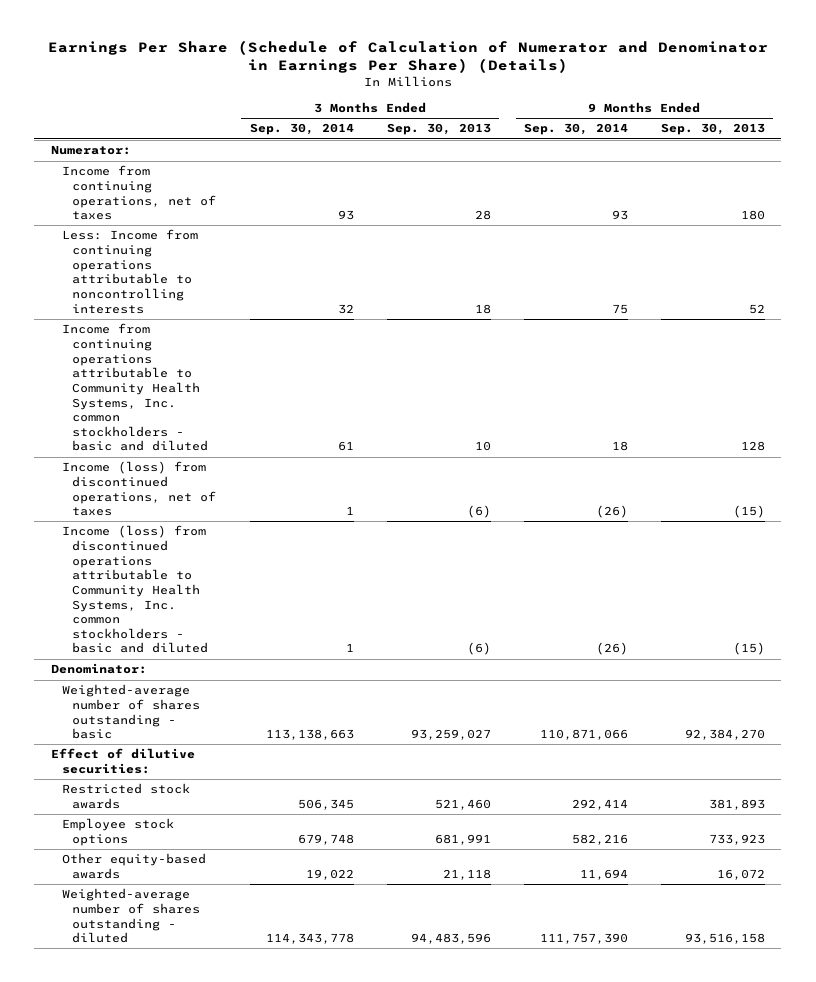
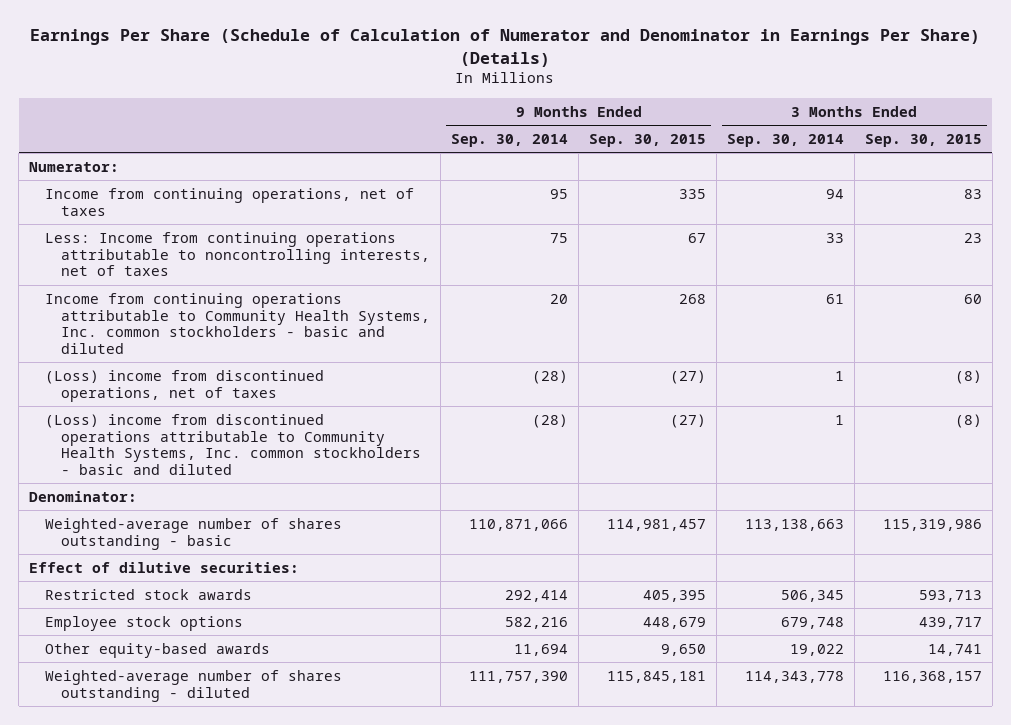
[386,123,491,136] Sep. 30, 2013 -> none
[660,123,765,136] Sep. 30, 2013 -> none
none -> [589,133,707,147] Sep. 30, 2015
none -> [864,133,982,147] Sep. 30, 2015
[337,210,354,221] 93 -> [825,188,844,199] 94
[611,210,628,221] 93 -> [550,188,569,199] 95
[61,229,198,314] Less: Income from continuing operations attributable to noncontrolling interests -> [45,231,431,277] Less: Income from continuing operations attributable to noncontrolling interests, net of taxes
[337,303,354,314] 32 -> [825,232,844,243] 33
[611,441,628,452] 18 -> [550,293,569,304] 20
[61,461,217,517] Income (loss) from discontinued operations, net of taxes -> [45,369,325,402] (Loss) income from discontinued operations, net of taxes
[595,505,628,519] (26) -> [532,369,569,384] (28)
[61,525,209,654] Income (loss) from discontinued operations attributable to Community Health Systems, Inc. common stockholders - basic and diluted -> [45,413,422,476] (Loss) income from discontinued operations attributable to Community Health Systems, Inc. common stockholders - basic and diluted
[595,642,628,656] (26) -> [532,413,569,428] (28)

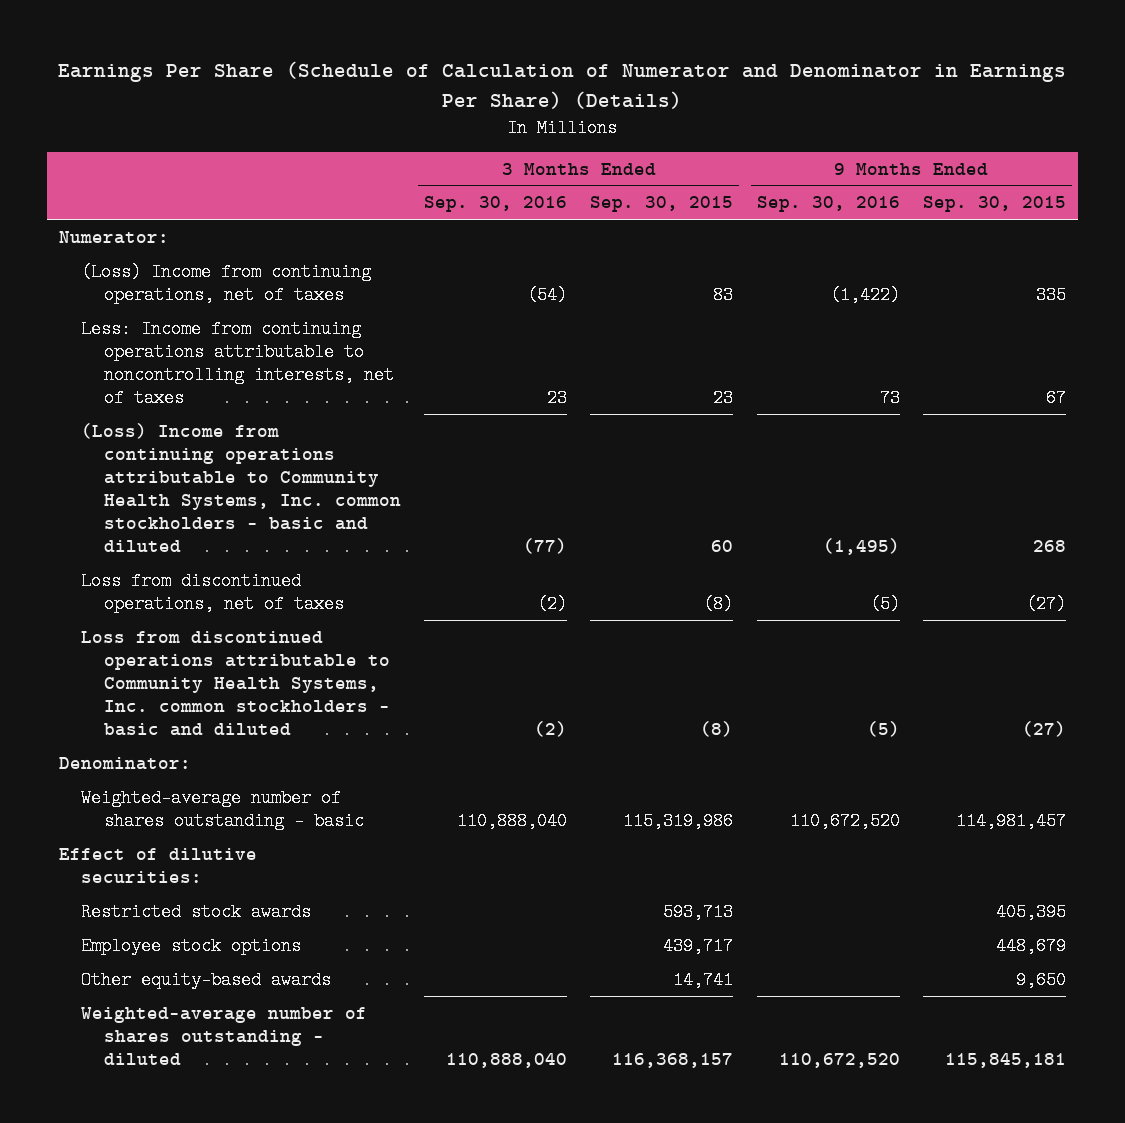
[451,133,569,147] Sep. 30, 2014 -> none
[726,133,844,147] Sep. 30, 2014 -> none
none -> [423,196,567,213] Sep. 30, 2016
none -> [756,196,900,213] Sep. 30, 2016
[45,187,415,216] Income from continuing operations, net of taxes -> [81,262,372,304] (Loss) Income from continuing operations, net of taxes
[45,292,431,355] Income from continuing operations attributable to Community Health Systems, Inc. common stockholders - basic and diluted -> [81,422,401,552] (Loss) Income from continuing operations attributable to Community Health Systems, Inc. common stockholders - basic and diluted
[45,369,325,402] (Loss) income from discontinued operations, net of taxes -> [81,571,344,613] Loss from discontinued operations, net of taxes
[45,413,422,476] (Loss) income from discontinued operations attributable to Community Health Systems, Inc. common stockholders - basic and diluted -> [81,630,390,736] Loss from discontinued operations attributable to Community Health Systems, Inc. common stockholders - basic and diluted

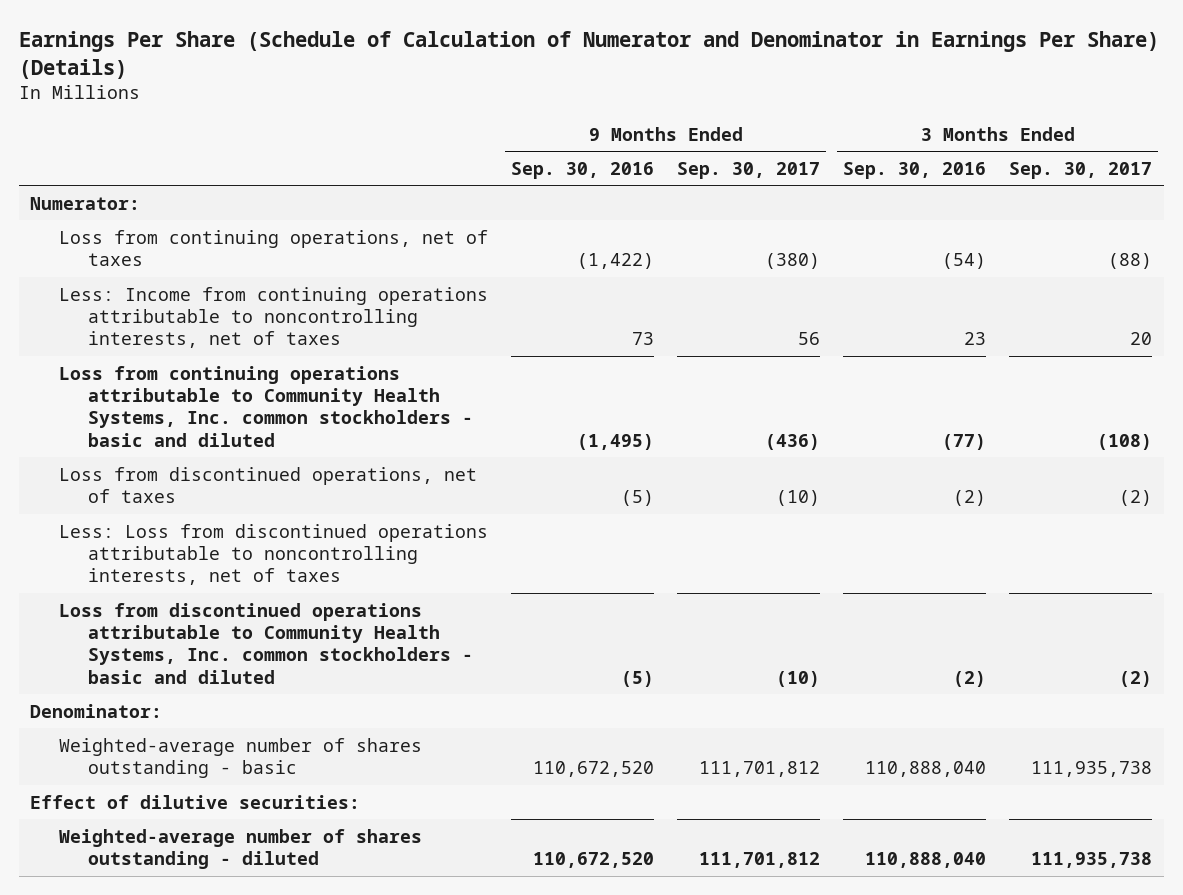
[590,196,734,213] Sep. 30, 2015 -> none
[923,196,1067,213] Sep. 30, 2015 -> none
none -> [677,161,821,179] Sep. 30, 2017
none -> [1009,161,1153,179] Sep. 30, 2017
[81,262,372,304] (Loss) Income from continuing operations, net of taxes -> [59,229,489,266] Loss from continuing operations, net of taxes
[81,422,401,552] (Loss) Income from continuing operations attributable to Community Health Systems, Inc. common stockholders - basic and diluted -> [59,365,473,447] Loss from continuing operations attributable to Community Health Systems, Inc. common stockholders - basic and diluted
none -> [59,523,489,586] Less: Loss from discontinued operations attributable to noncontrolling interests, net of taxes
[81,902,312,921] Restricted stock awards -> none
[81,936,302,955] Employee stock options -> none
[81,970,332,989] Other equity-based awards -> none

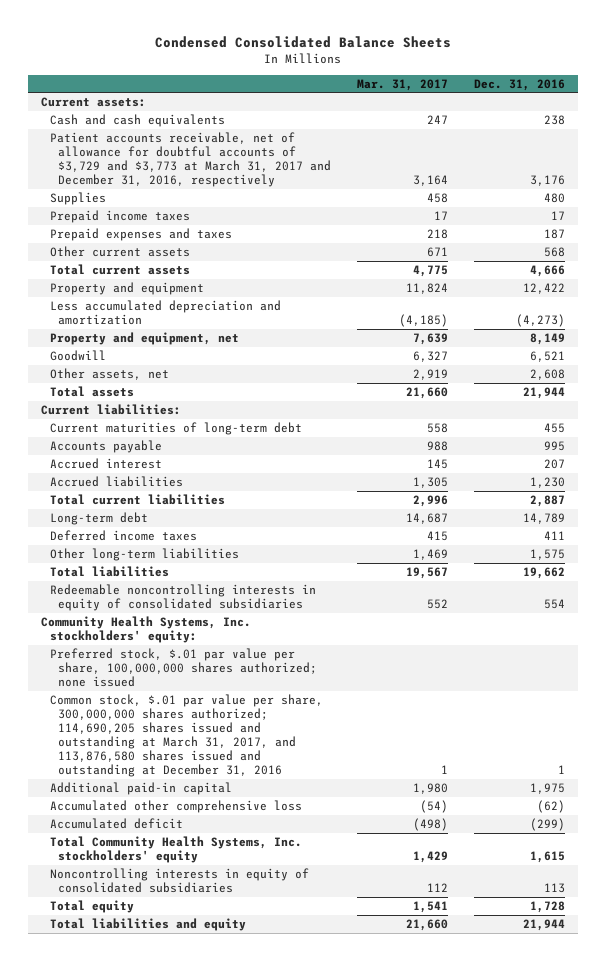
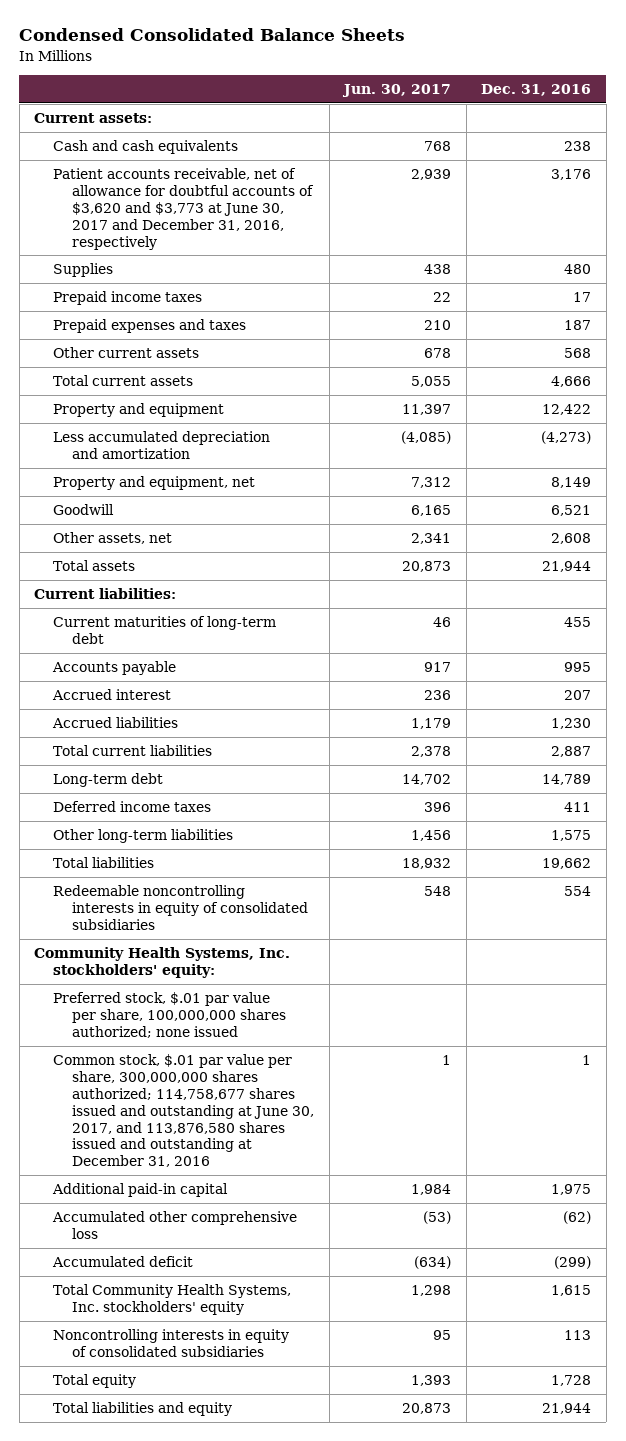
[357,78,449,91] Mar. 31, 2017 -> none
none -> [342,84,452,98] Jun. 30, 2017
[49,131,332,188] Patient accounts receivable, net of allowance for doubtful accounts of $3,729 and $3,773 at March 31, 2017 and December 31, 2016, respectively -> [53,168,315,250] Patient accounts receivable, net of allowance for doubtful accounts of $3,620 and $3,773 at June 30, 2017 and December 31, 2016, respectively
[49,693,323,778] Common stock, $.01 par value per share, 300,000,000 shares authorized; 114,690,205 shares issued and outstanding at March 31, 2017, and 113,876,580 shares issued and outstanding at December 31, 2016 -> [53,1054,315,1168] Common stock, $.01 par value per share, 300,000,000 shares authorized; 114,758,677 shares issued and outstanding at June 30, 2017, and 113,876,580 shares issued and outstanding at December 31, 2016

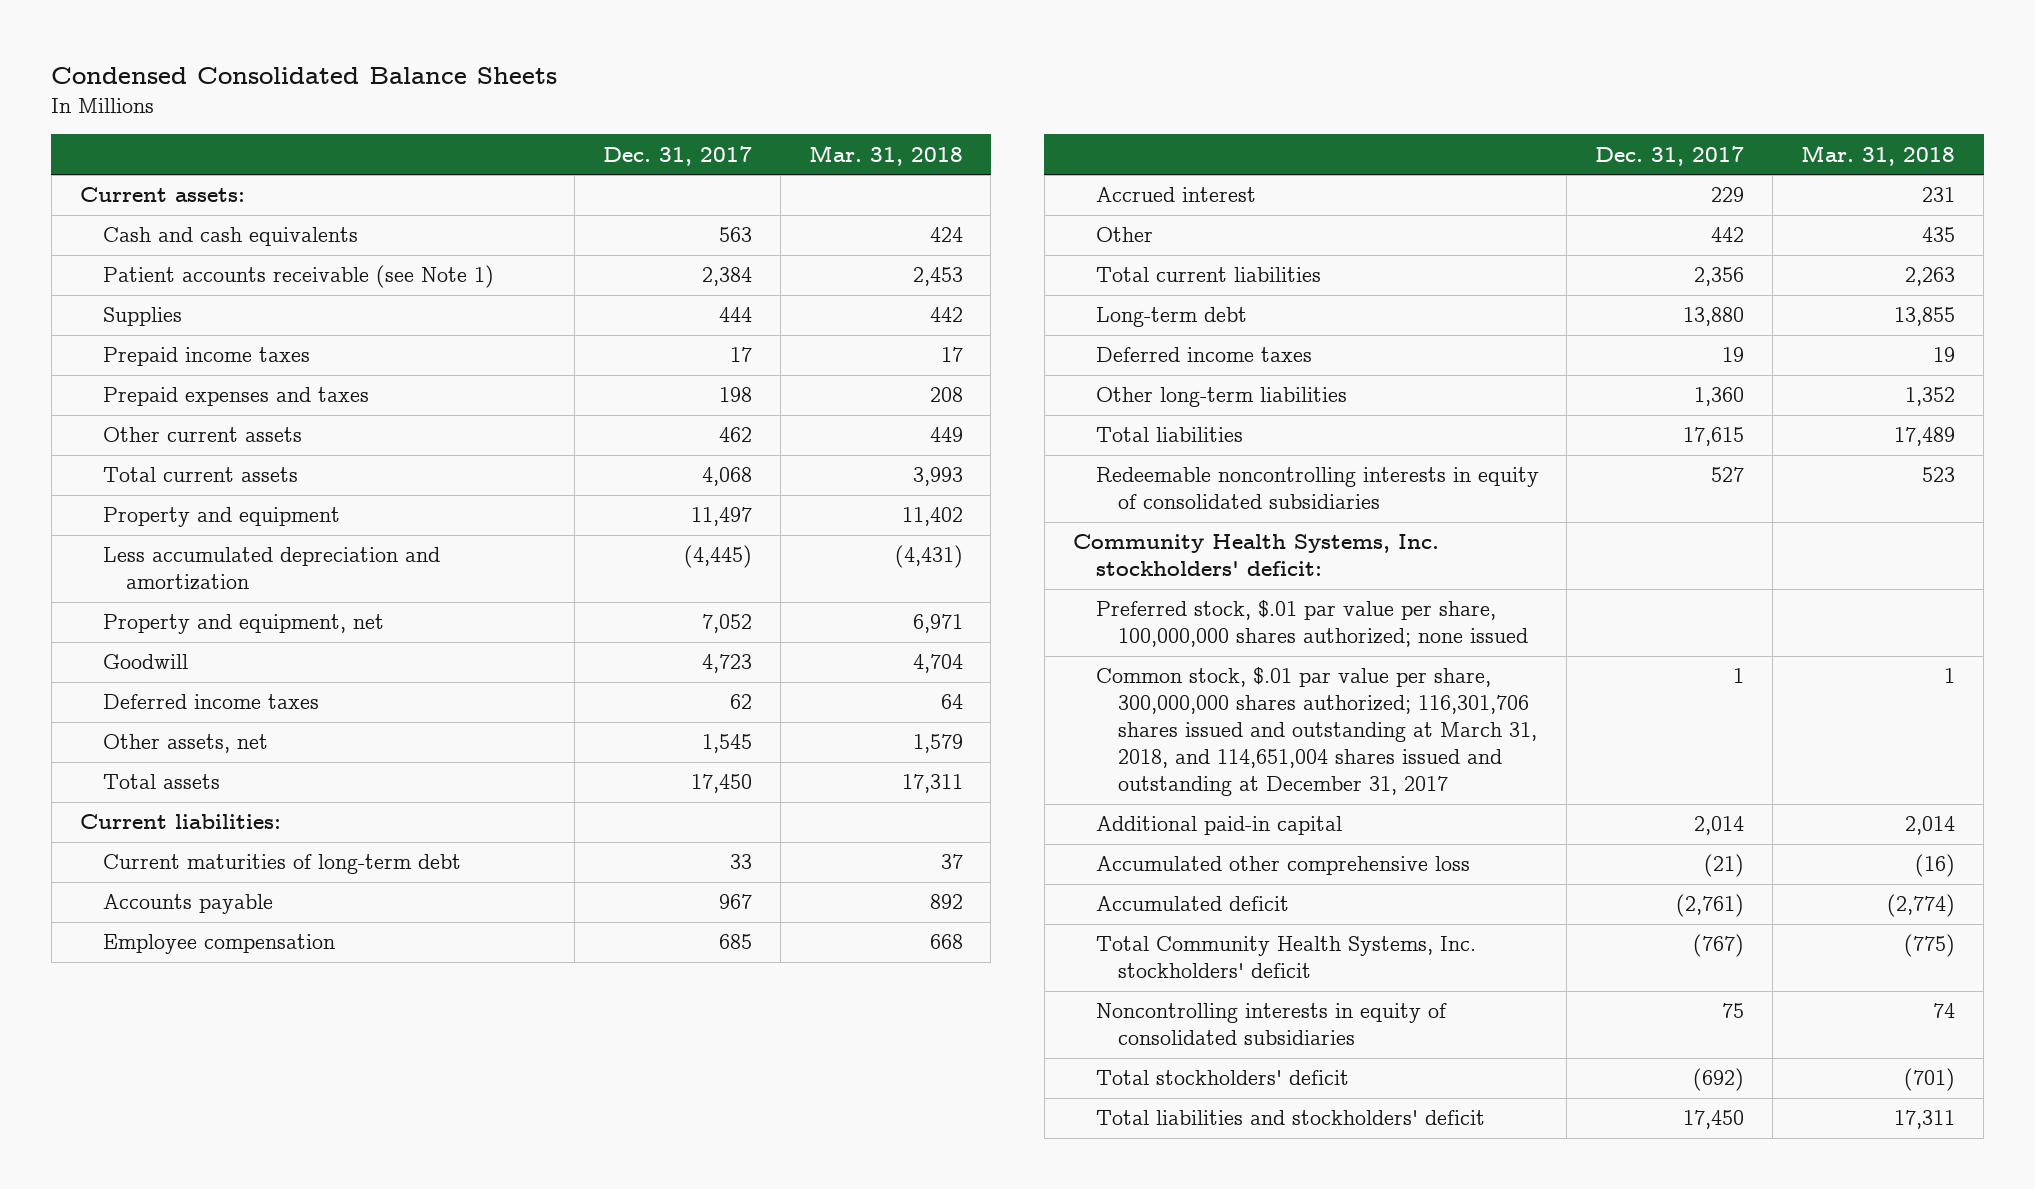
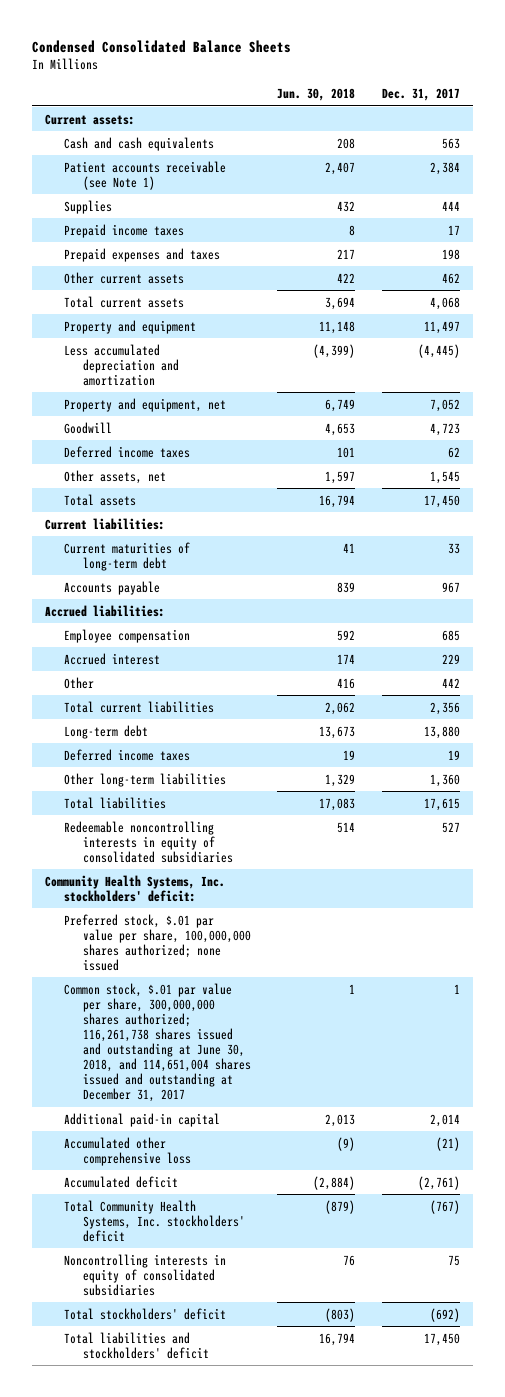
[808,144,963,166] Mar. 31, 2018 -> none
none -> [277,88,356,102] Jun. 30, 2018
none -> [45,604,166,617] Accrued liabilities:
[1095,667,1538,797] Common stock, $.01 par value per share, 300,000,000 shares authorized; 116,301,706 shares issued and outstanding at March 31, 2018, and 114,651,004 shares issued and outstanding at December 31, 2017 -> [63,982,251,1102] Common stock, $.01 par value per share, 300,000,000 shares authorized; 116,261,738 shares issued and outstanding at June 30, 2018, and 114,651,004 shares issued and outstanding at December 31, 2017

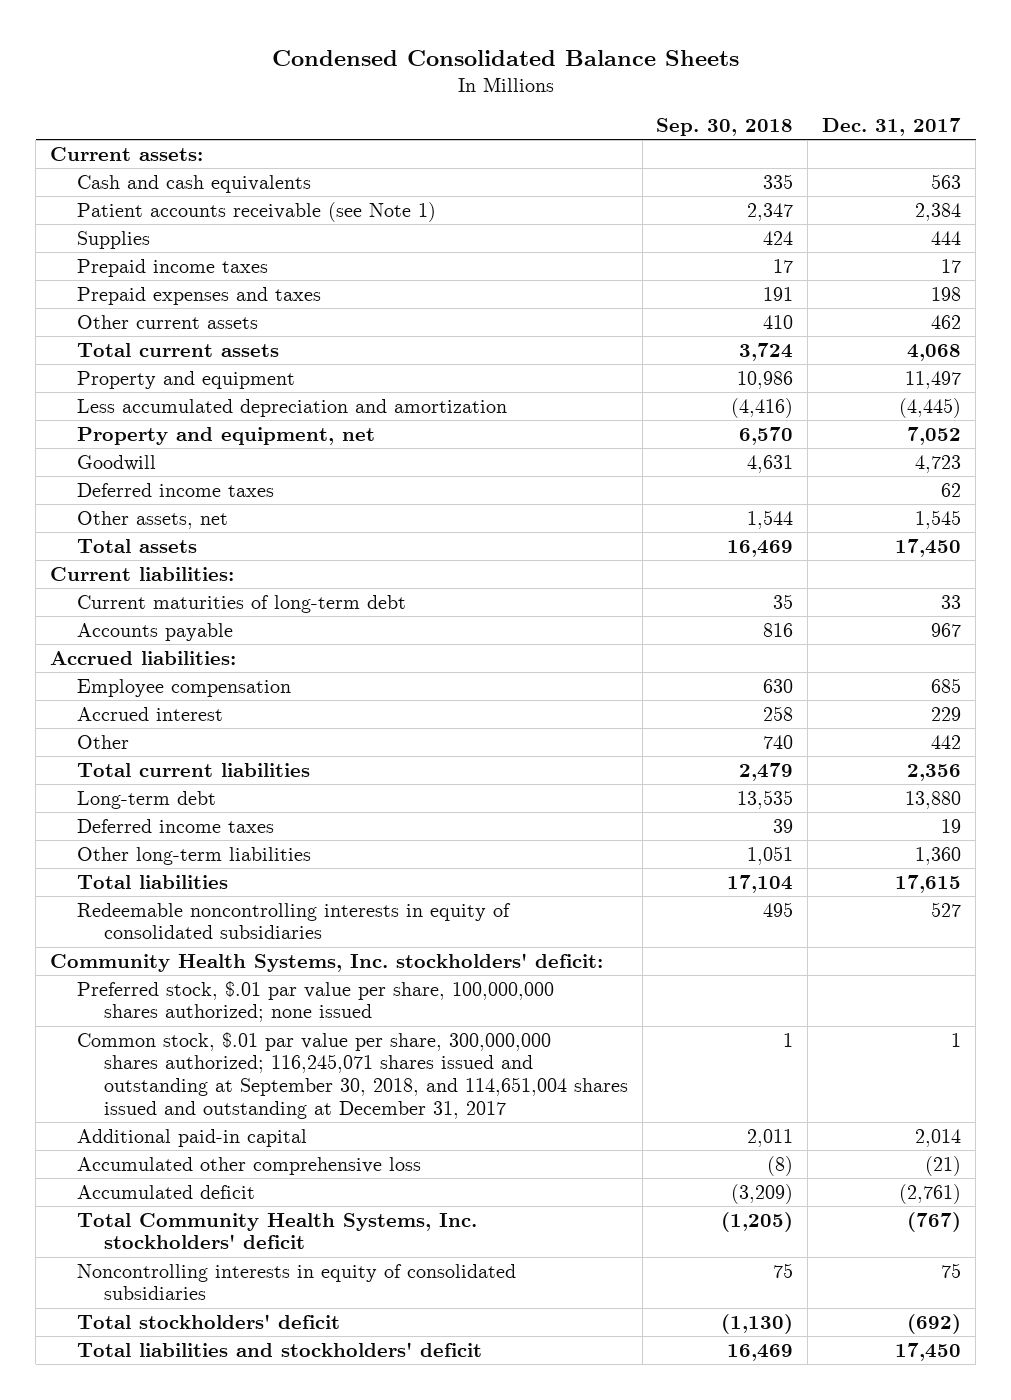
[277,88,356,102] Jun. 30, 2018 -> none
none -> [656,118,794,137] Sep. 30, 2018
[63,982,251,1102] Common stock, $.01 par value per share, 300,000,000 shares authorized; 116,261,738 shares issued and outstanding at June 30, 2018, and 114,651,004 shares issued and outstanding at December 31, 2017 -> [76,1031,628,1119] Common stock, $.01 par value per share, 300,000,000 shares authorized; 116,245,071 shares issued and outstanding at September 30, 2018, and 114,651,004 shares issued and outstanding at December 31, 2017

